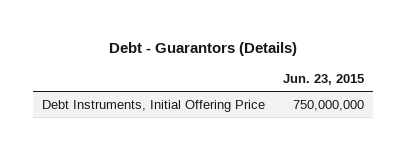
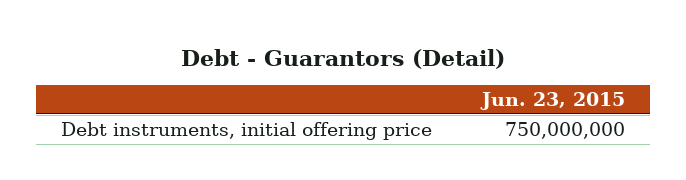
[108,41,297,56] Debt - Guarantors (Details) -> [181,48,506,69] Debt - Guarantors (Detail)
[41,100,265,113] Debt Instruments, Initial Offering Price -> [61,122,433,141] Debt instruments, initial offering price

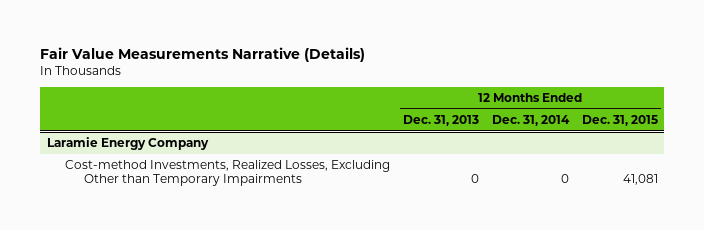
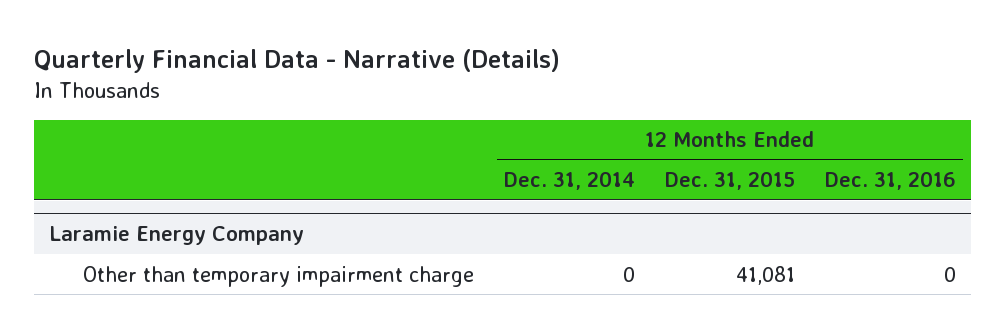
[40,46,366,62] Fair Value Measurements Narrative (Details) -> [33,49,560,74] Quarterly Financial Data - Narrative (Details)
[403,115,480,127] Dec. 31, 2013 -> none
none -> [824,171,956,191] Dec. 31, 2016
[65,160,391,187] Cost-method Investments, Realized Losses, Excluding Other than Temporary Impairments -> [83,265,475,287] Other than temporary impairment charge

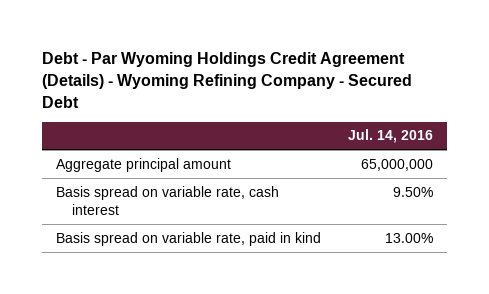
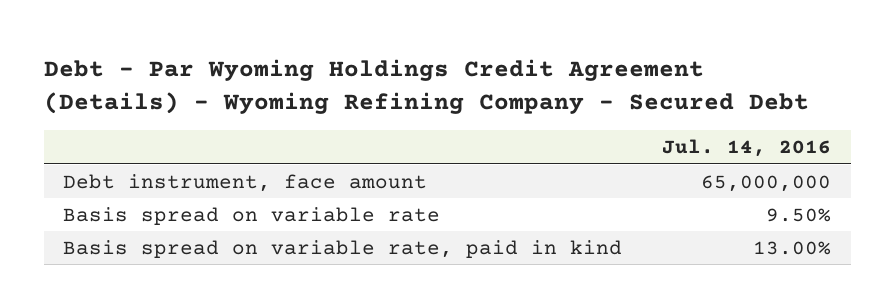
[55,157,231,172] Aggregate principal amount -> [63,173,428,192] Debt instrument, face amount
[55,185,279,215] Basis spread on variable rate, cash interest -> [63,206,441,225] Basis spread on variable rate

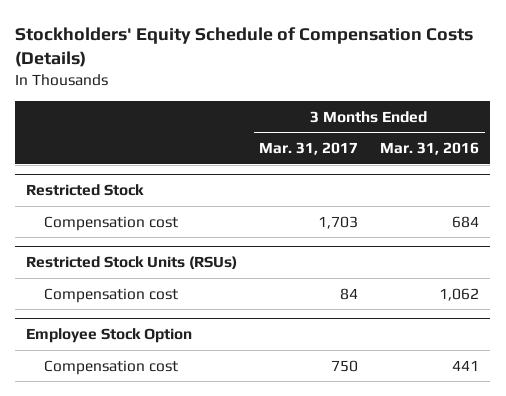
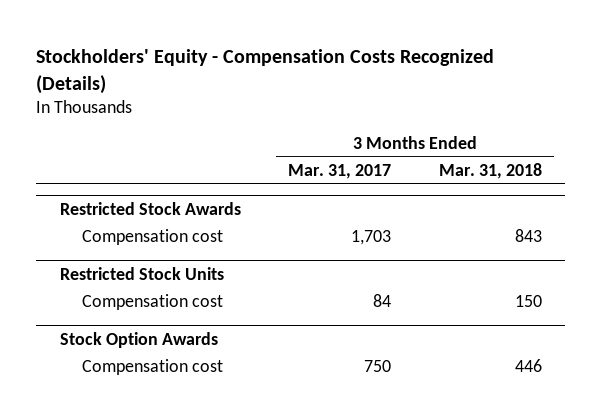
[15,26,474,67] Stockholders' Equity Schedule of Compensation Costs (Details) -> [35,48,494,94] Stockholders' Equity - Compensation Costs Recognized (Details)
[380,142,480,156] Mar. 31, 2016 -> none
none -> [438,162,542,179] Mar. 31, 2018
[26,184,145,197] Restricted Stock -> [59,201,241,215] Restricted Stock Awards
[26,256,238,270] Restricted Stock Units (RSUs) -> [59,266,224,280] Restricted Stock Units
[26,328,193,344] Employee Stock Option -> [59,331,218,348] Stock Option Awards

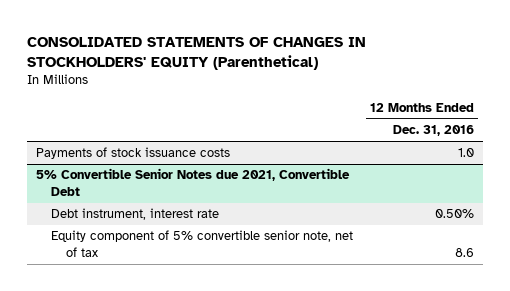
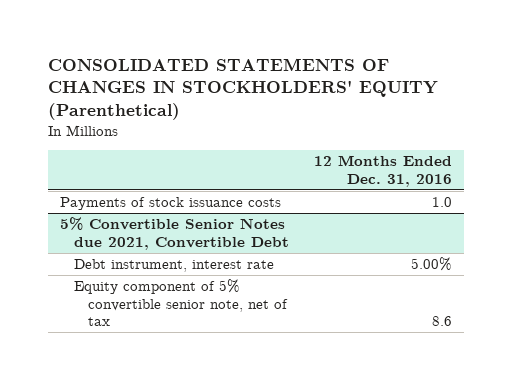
[435,209,475,219] 0.50% -> [410,256,452,271] 5.00%

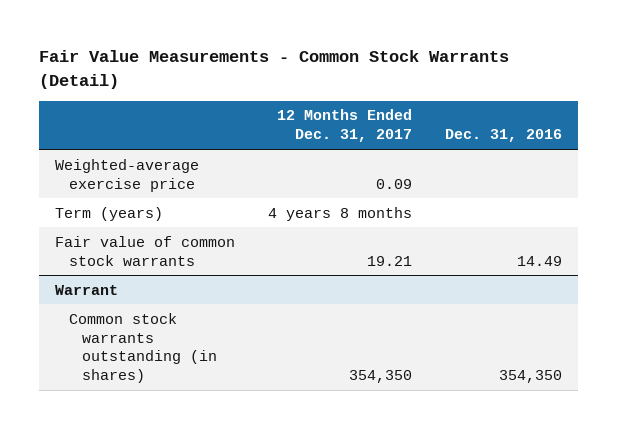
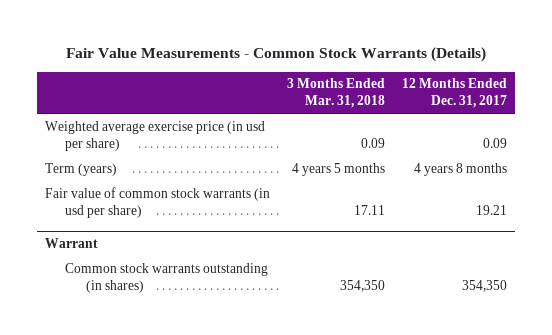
[39,50,510,89] Fair Value Measurements - Common Stock Warrants (Detail) -> [65,47,486,63] Fair Value Measurements - Common Stock Warrants (Details)
[444,129,562,143] Dec. 31, 2016 -> none
none -> [286,78,385,109] 3 Months Ended Mar. 31, 2018
[55,158,200,192] Weighted-average exercise price -> [45,120,266,151] Weighted average exercise price (in usd per share)
[55,235,236,266] Fair value of common stock warrants -> [45,186,271,218] Fair value of common stock warrants (in usd per share)

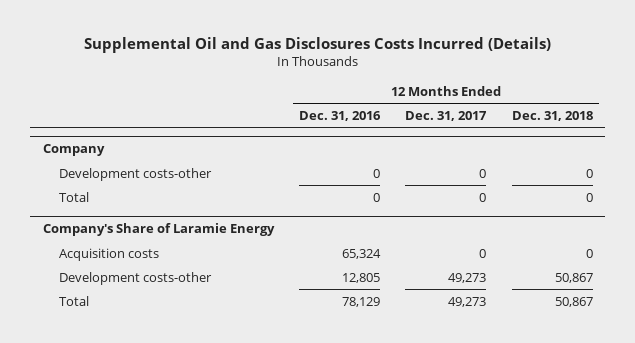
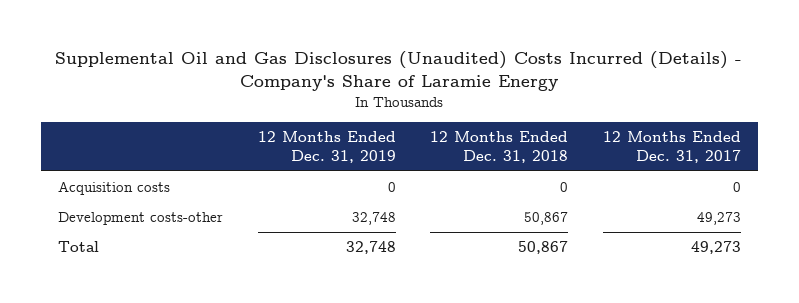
[83,37,551,54] Supplemental Oil and Gas Disclosures Costs Incurred (Details) -> [55,50,743,91] Supplemental Oil and Gas Disclosures (Unaudited) Costs Incurred (Details) - Company's Share of Laramie Energy
[298,110,381,121] Dec. 31, 2016 -> none
none -> [257,130,396,163] 12 Months Ended Dec. 31, 2019
[42,144,105,157] Company -> none
[59,167,213,181] Development costs-other -> none
[59,191,90,202] Total -> none
[42,223,275,237] Company's Share of Laramie Energy -> none

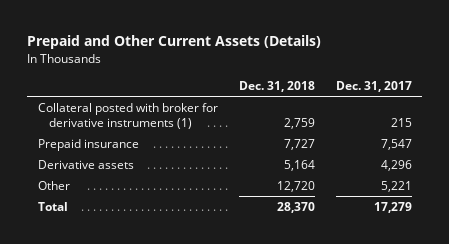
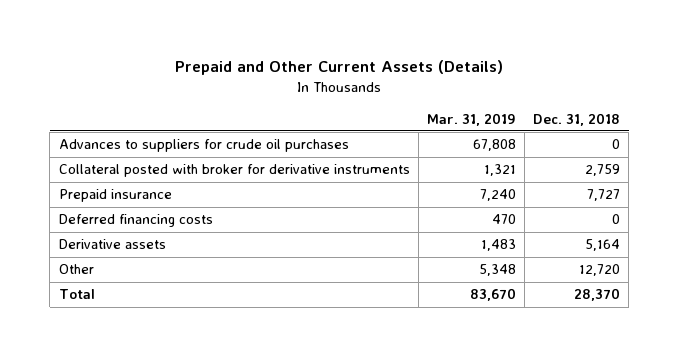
[335,80,412,92] Dec. 31, 2017 -> none
none -> [426,112,516,126] Mar. 31, 2019
none -> [58,139,349,153] Advances to suppliers for crude oil purchases
[37,102,218,129] Collateral posted with broker for derivative instruments (1) -> [58,164,410,178] Collateral posted with broker for derivative instruments
none -> [58,214,213,228] Deferred financing costs

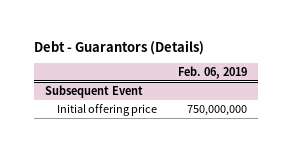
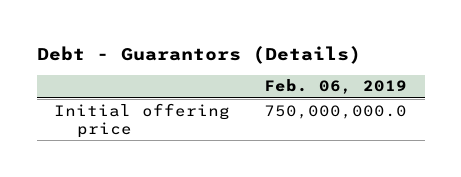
[44,85,143,99] Subsequent Event -> none
[187,105,248,117] 750,000,000 -> [264,104,408,119] 750,000,000.0

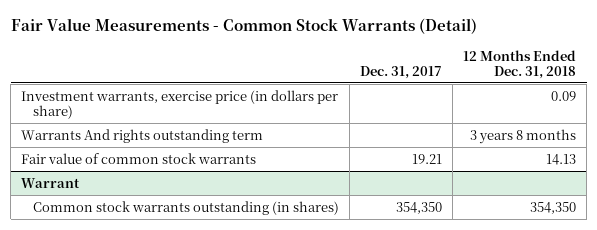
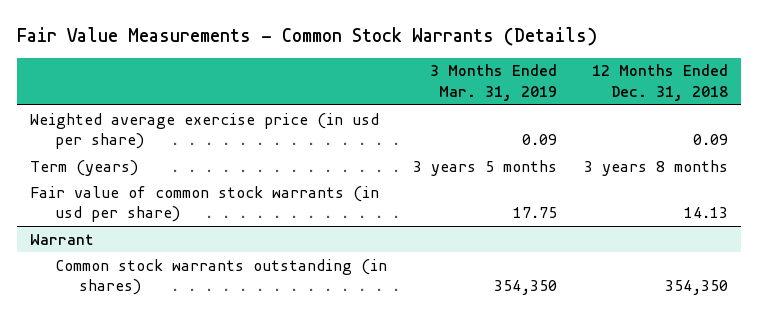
[10,17,477,34] Fair Value Measurements - Common Stock Warrants (Detail) -> [16,26,597,46] Fair Value Measurements - Common Stock Warrants (Details)
[360,65,443,79] Dec. 31, 2017 -> none
none -> [430,64,558,102] 3 Months Ended Mar. 31, 2019
[21,89,339,119] Investment warrants, exercise price (in dollars per share) -> [30,112,380,150] Weighted average exercise price (in usd per share)
[21,128,264,143] Warrants And rights outstanding term -> [30,159,139,176] Term (years)
[21,152,257,164] Fair value of common stock warrants -> [30,185,380,223] Fair value of common stock warrants (in usd per share)

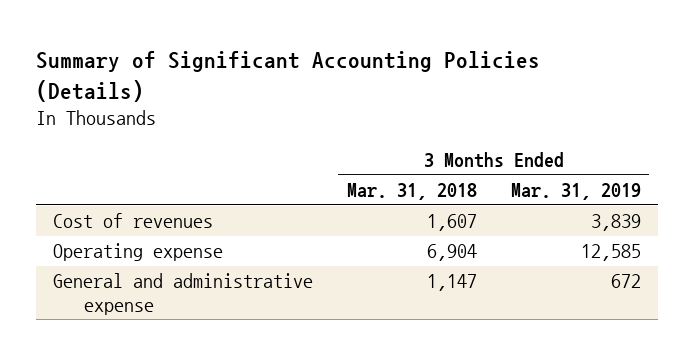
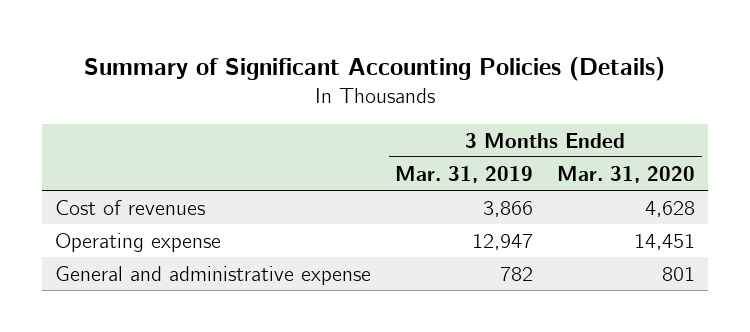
[346,182,477,200] Mar. 31, 2018 -> none
none -> [557,165,696,183] Mar. 31, 2020
[590,214,641,232] 3,839 -> [483,200,534,217] 3,866
[580,244,641,262] 12,585 -> [472,233,534,250] 12,947
[610,274,641,289] 672 -> [500,266,534,281] 782

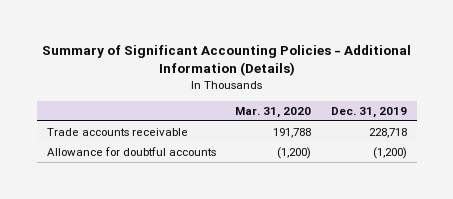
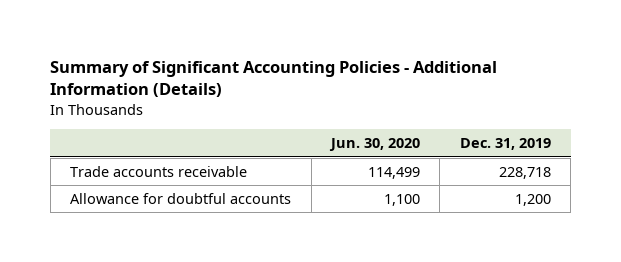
[235,106,312,118] Mar. 31, 2020 -> none
none -> [329,138,421,152] Jun. 30, 2020
[372,147,407,160] (1,200) -> [514,193,551,206] 1,200

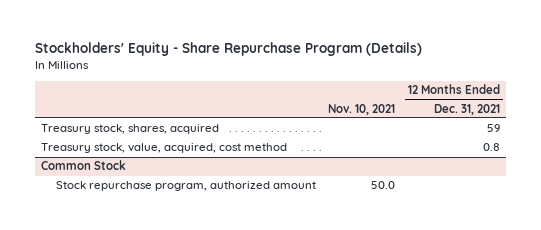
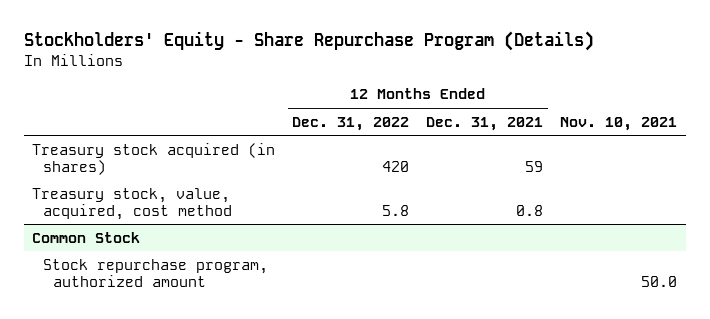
none -> [292,116,410,131] Dec. 31, 2022
[41,124,220,135] Treasury stock, shares, acquired -> [32,142,276,175] Treasury stock acquired (in shares)

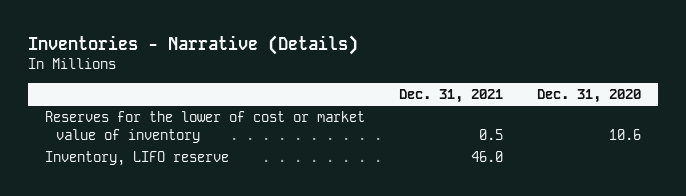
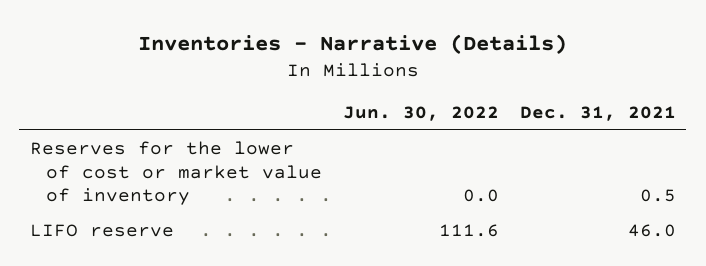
[537,89,642,104] Dec. 31, 2020 -> none
none -> [342,106,499,122] Jun. 30, 2022
[44,151,229,167] Inventory, LIFO reserve -> [29,223,174,237] LIFO reserve

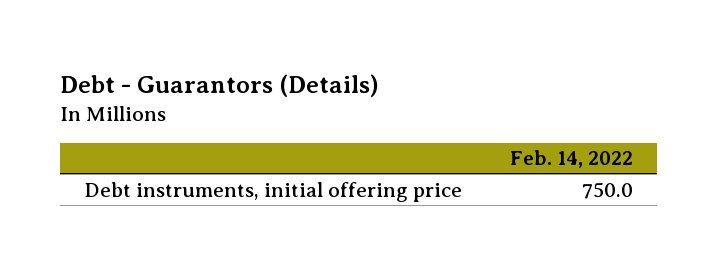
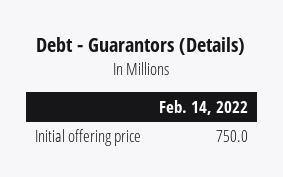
[84,181,463,202] Debt instruments, initial offering price -> [35,129,142,147] Initial offering price

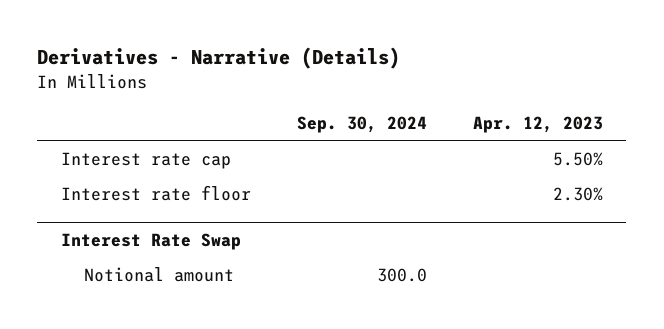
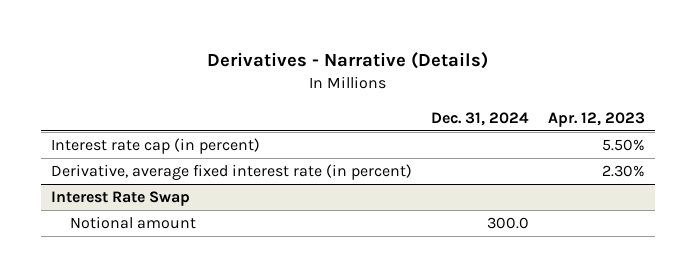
[296,116,427,134] Sep. 30, 2024 -> none
none -> [430,111,529,126] Dec. 31, 2024
[60,184,251,201] Interest rate floor -> none
[60,151,231,169] Interest rate cap -> [50,138,260,155] Interest rate cap (in percent)
none -> [50,164,412,181] Derivative, average fixed interest rate (in percent)

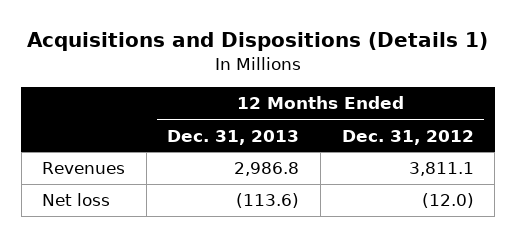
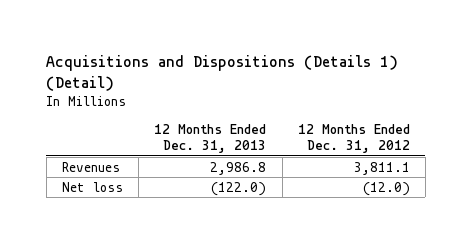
[26,32,488,52] Acquisitions and Dispositions (Details 1) -> [46,55,399,91] Acquisitions and Dispositions (Details 1) (Detail)
[236,193,300,209] (113.6) -> [211,181,267,196] (122.0)

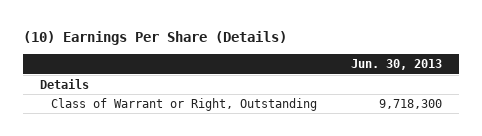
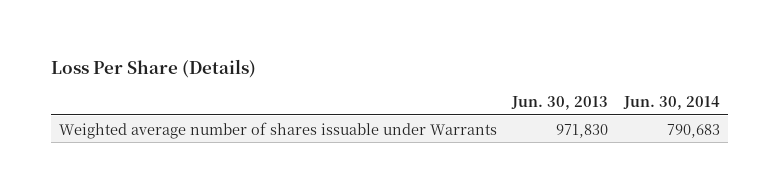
[23,31,288,46] (10) Earnings Per Share (Details) -> [51,58,257,78] Loss Per Share (Details)
none -> [623,96,721,111] Jun. 30, 2014
[39,79,89,90] Details -> none
[51,98,318,112] Class of Warrant or Right, Outstanding -> none
none -> [58,121,497,139] Weighted average number of shares issuable under Warrants

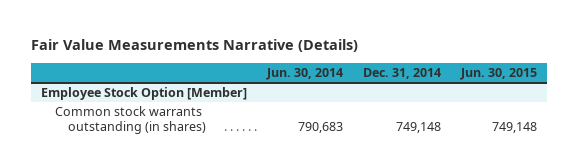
[51,58,257,78] Loss Per Share (Details) -> [30,39,358,53] Fair Value Measurements Narrative (Details)
[511,96,609,111] Jun. 30, 2013 -> none
none -> [363,68,442,80] Dec. 31, 2014
none -> [460,68,538,81] Jun. 30, 2015
none -> [40,87,247,101] Employee Stock Option [Member]
[58,121,497,139] Weighted average number of shares issuable under Warrants -> [54,106,207,135] Common stock warrants outstanding (in shares)

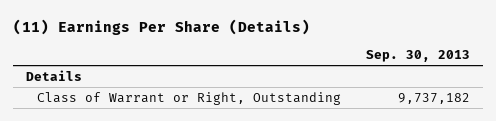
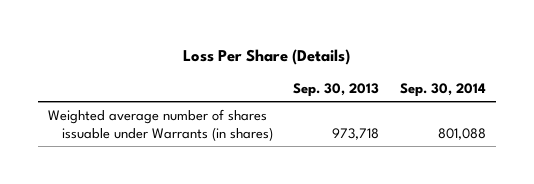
[12,19,310,36] (11) Earnings Per Share (Details) -> [183,48,351,65] Loss Per Share (Details)
none -> [399,83,486,98] Sep. 30, 2014
[25,69,82,81] Details -> none
[36,91,341,105] Class of Warrant or Right, Outstanding -> none
none -> [48,108,273,141] Weighted average number of shares issuable under Warrants (in shares)

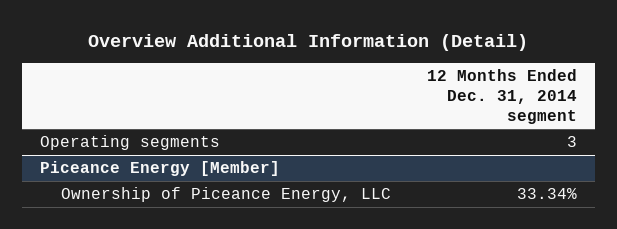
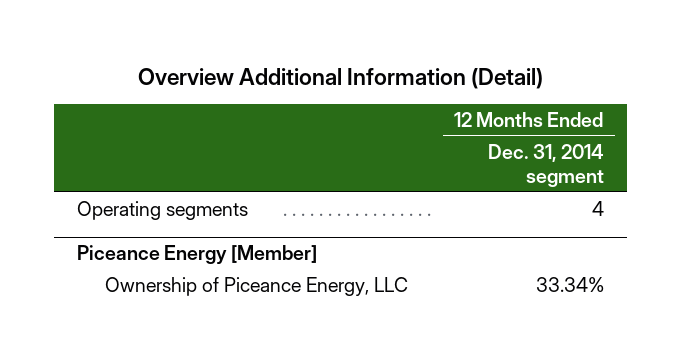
[566,136,577,148] 3 -> [591,200,604,216] 4

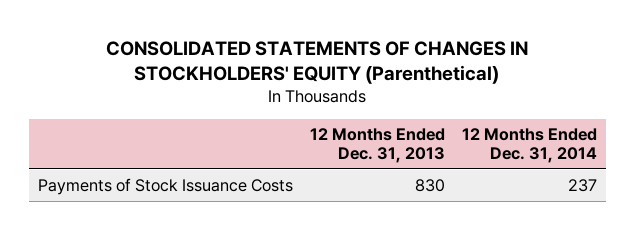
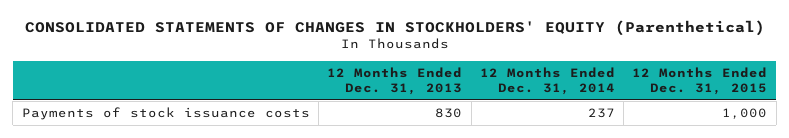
none -> [632,66,768,96] 12 Months Ended Dec. 31, 2015
[37,178,293,196] Payments of Stock Issuance Costs -> [21,107,310,121] Payments of stock issuance costs

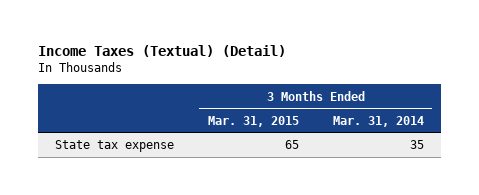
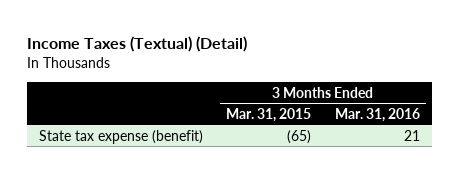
[332,115,424,127] Mar. 31, 2014 -> none
none -> [334,107,420,122] Mar. 31, 2016
[54,140,174,153] State tax expense -> [38,129,203,144] State tax expense (benefit)
[284,140,299,150] 65 -> [287,129,312,144] (65)

